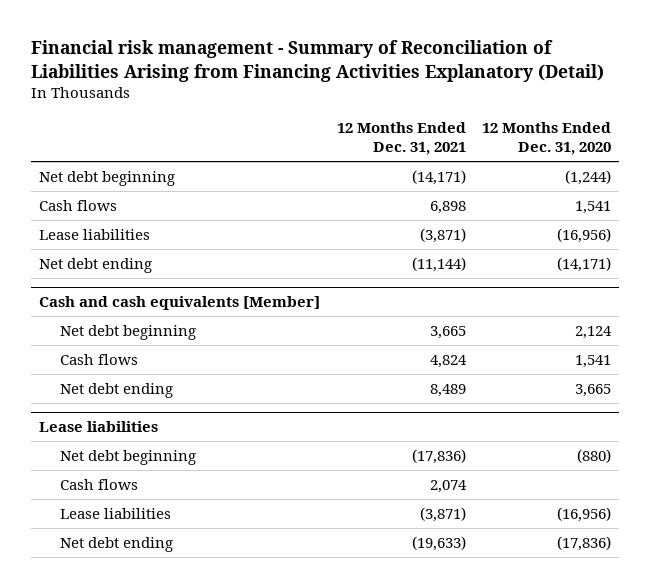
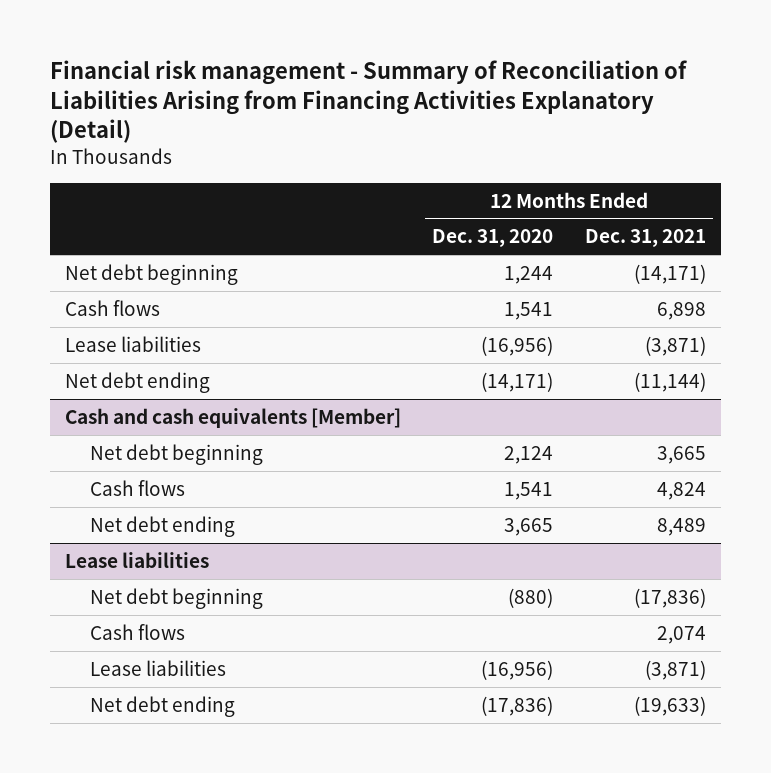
[564,169,611,185] (1,244) -> [504,265,554,284] 1,244

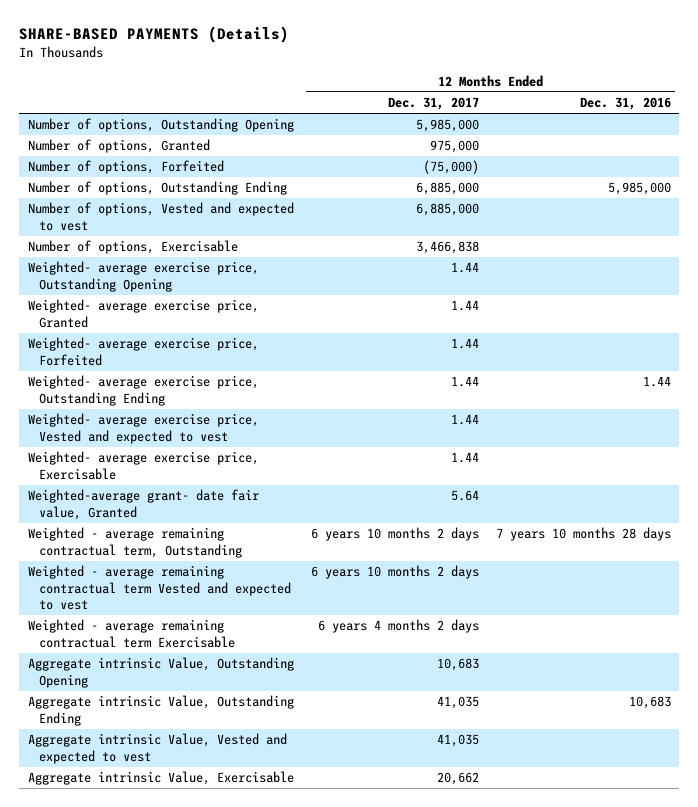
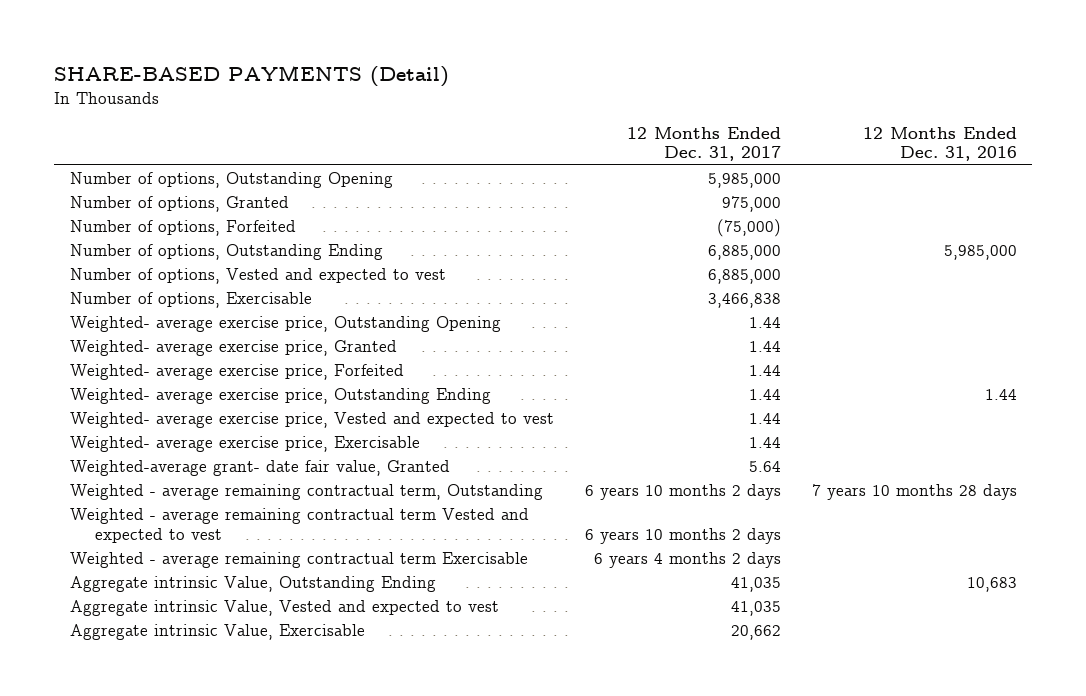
[19,26,290,44] SHARE-BASED PAYMENTS (Details) -> [54,64,450,87] SHARE-BASED PAYMENTS (Detail)
[27,657,294,688] Aggregate intrinsic Value, Outstanding Opening -> none

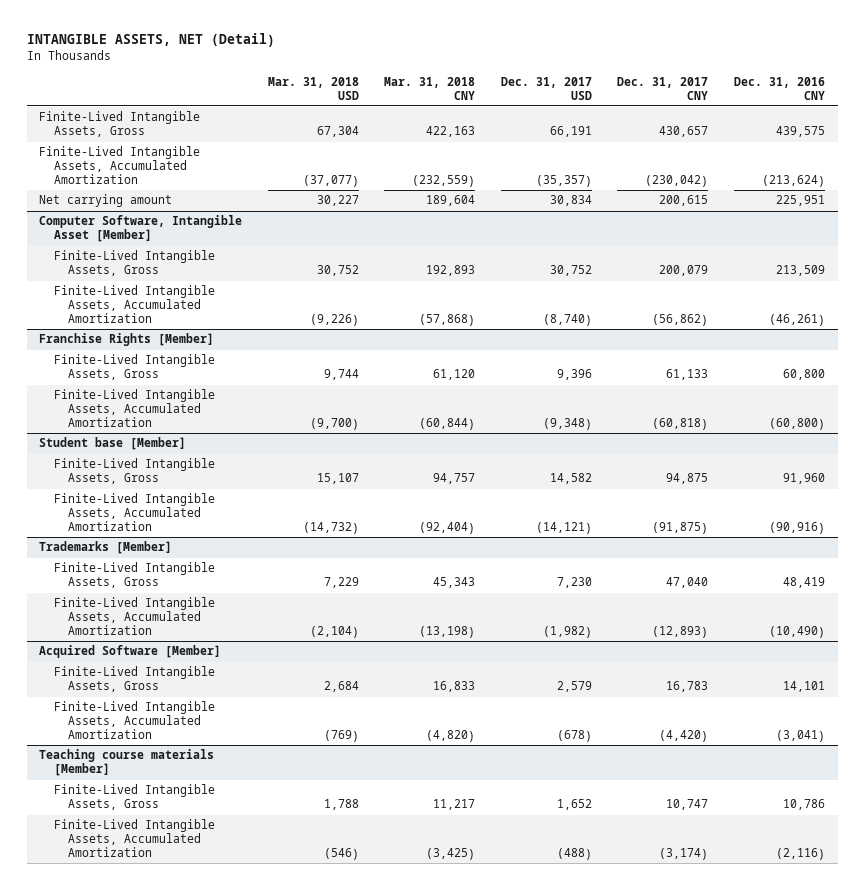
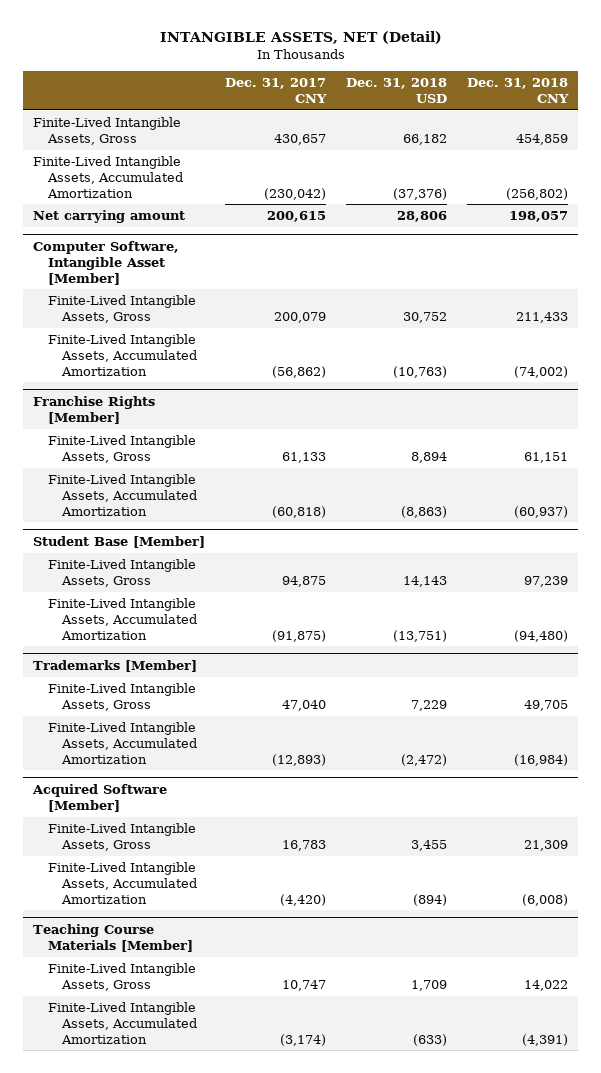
[267,76,359,100] Mar. 31, 2018 USD -> none
[384,76,476,100] Mar. 31, 2018 CNY -> none
[500,76,592,100] Dec. 31, 2017 USD -> none
[733,76,825,100] Dec. 31, 2016 CNY -> none
none -> [346,78,448,104] Dec. 31, 2018 USD
none -> [467,78,570,104] Dec. 31, 2018 CNY
[39,437,187,451] Student base [Member] -> [33,535,206,548] Student Base [Member]
[39,749,215,777] Teaching course materials [Member] -> [33,923,193,952] Teaching Course Materials [Member]

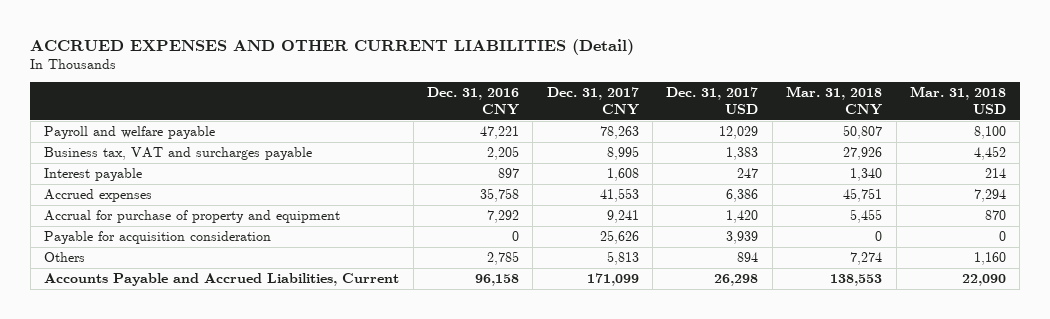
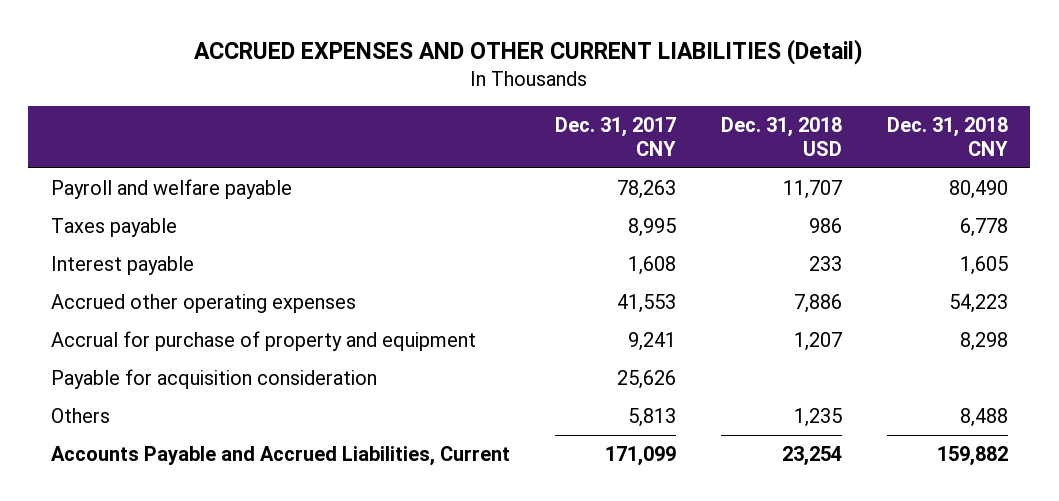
[427,87,520,115] Dec. 31, 2016 CNY -> none
[666,87,759,114] Dec. 31, 2017 USD -> none
[786,86,883,115] Mar. 31, 2018 CNY -> none
[909,86,1006,114] Mar. 31, 2018 USD -> none
none -> [720,117,842,156] Dec. 31, 2018 USD
none -> [886,117,1008,156] Dec. 31, 2018 CNY
[44,147,313,161] Business tax, VAT and surcharges payable -> [50,218,177,238] Taxes payable
[44,189,153,203] Accrued expenses -> [50,294,356,314] Accrued other operating expenses

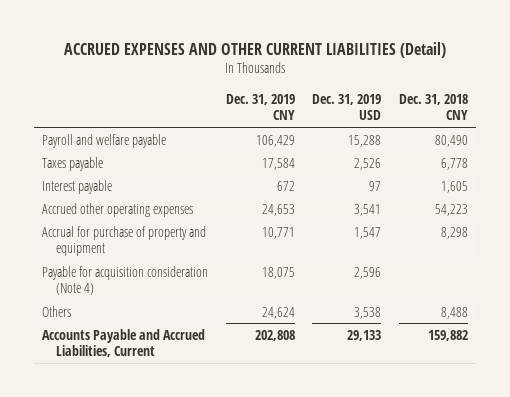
[554,117,676,156] Dec. 31, 2017 CNY -> none
[720,117,842,156] Dec. 31, 2018 USD -> none
none -> [225,93,295,121] Dec. 31, 2019 CNY
none -> [312,93,382,121] Dec. 31, 2019 USD
[50,369,377,390] Payable for acquisition consideration -> [42,265,209,296] Payable for acquisition consideration (Note 4)

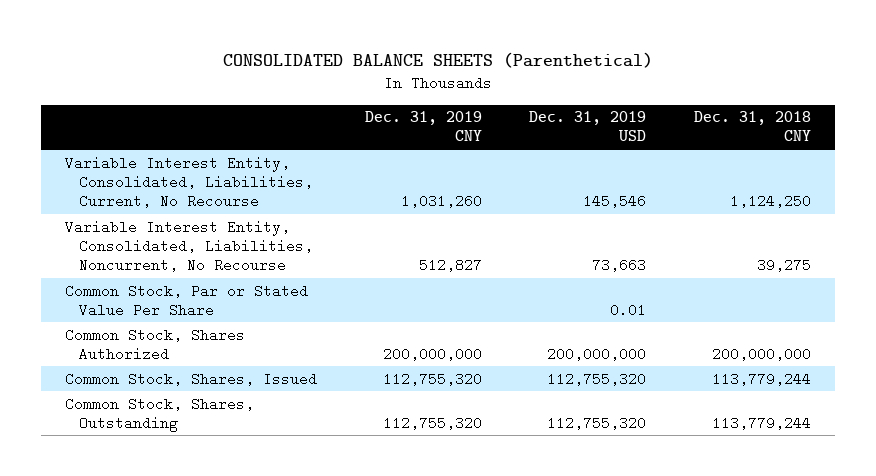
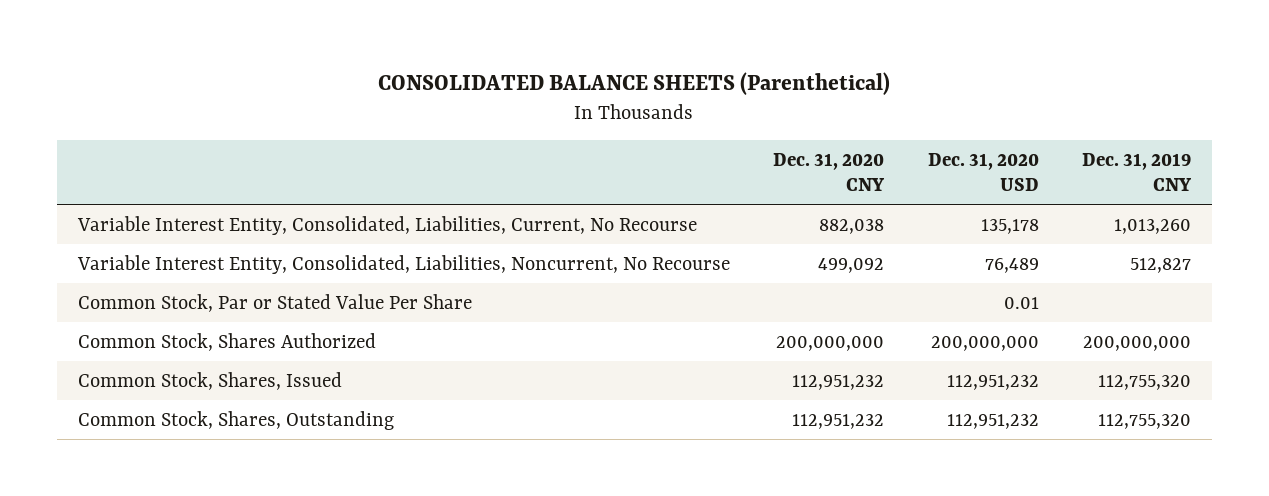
[529,111,647,142] Dec. 31, 2019 USD -> none
[693,111,811,142] Dec. 31, 2018 CNY -> none
none -> [773,152,886,192] Dec. 31, 2020 CNY
none -> [927,152,1039,192] Dec. 31, 2020 USD
[400,193,482,208] 1,031,260 -> [1113,218,1191,234] 1,013,260

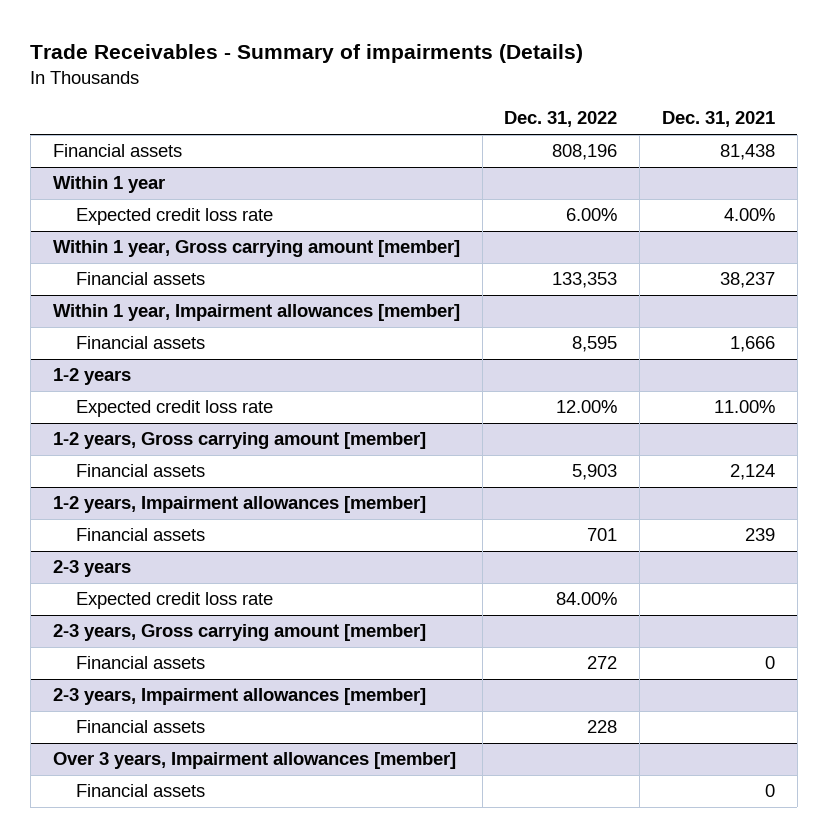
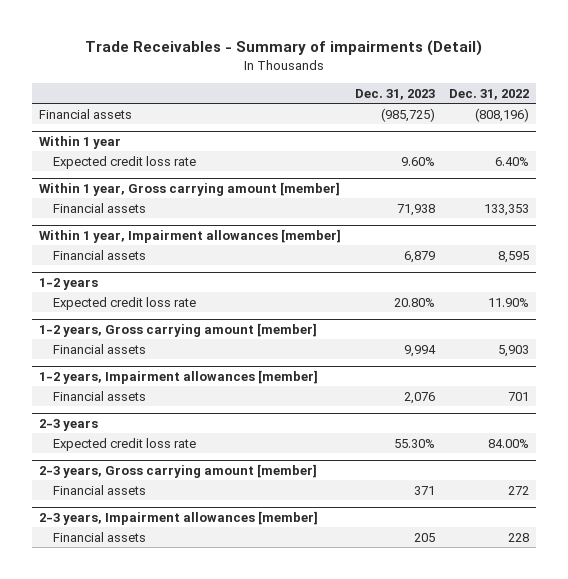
[30,43,584,63] Trade Receivables - Summary of impairments (Details) -> [84,40,482,57] Trade Receivables - Summary of impairments (Detail)
[661,111,775,128] Dec. 31, 2021 -> none
none -> [354,88,435,100] Dec. 31, 2023
[552,144,618,161] 808,196 -> [474,107,529,122] (808,196)
[566,208,618,222] 6.00% -> [494,156,529,166] 6.40%
[556,400,618,414] 12.00% -> [487,297,529,307] 11.90%
[52,752,456,770] Over 3 years, Impairment allowances [member] -> none
[76,784,206,798] Financial assets -> none

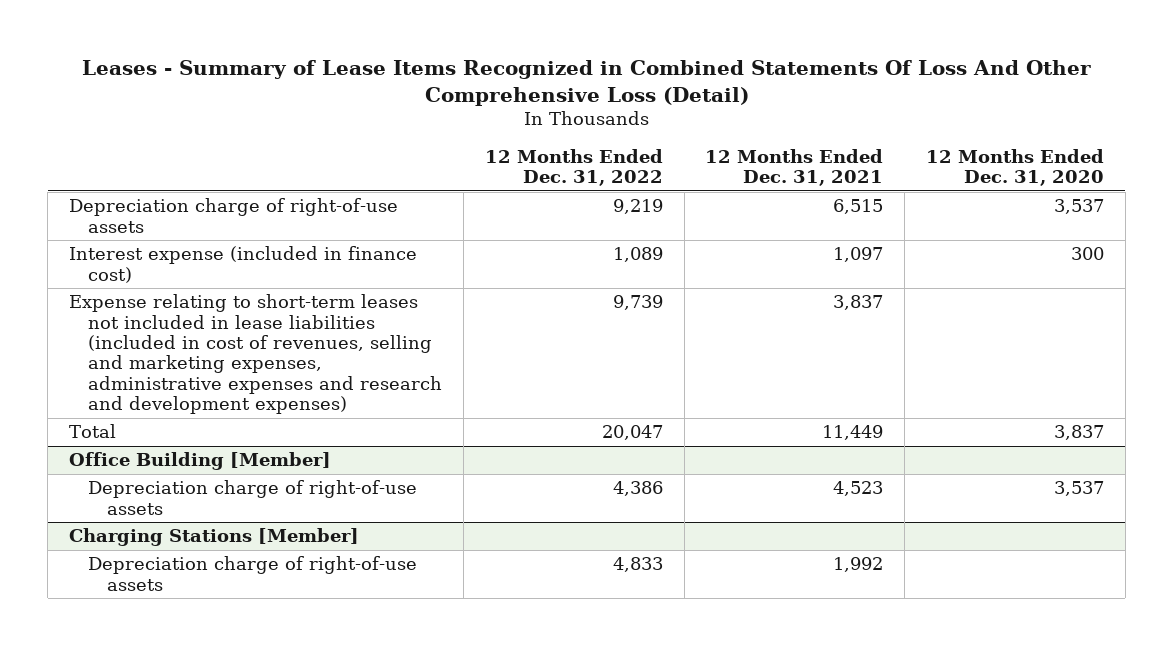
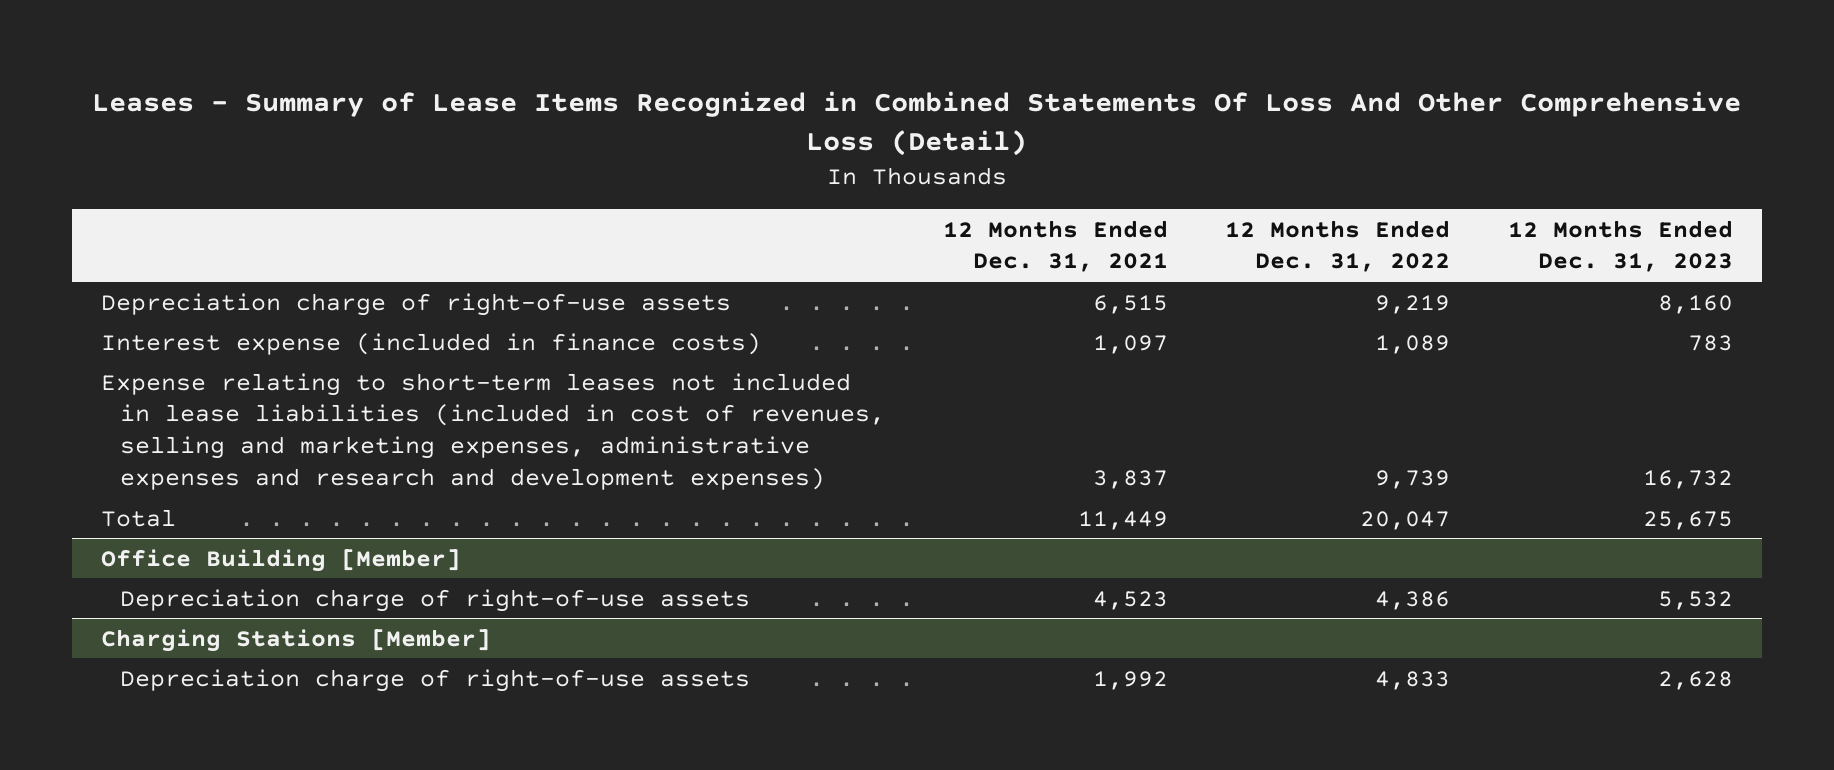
[926,148,1105,187] 12 Months Ended Dec. 31, 2020 -> none
none -> [1508,219,1734,273] 12 Months Ended Dec. 31, 2023
[69,246,418,283] Interest expense (included in finance cost) -> [100,332,761,355] Interest expense (included in finance costs)

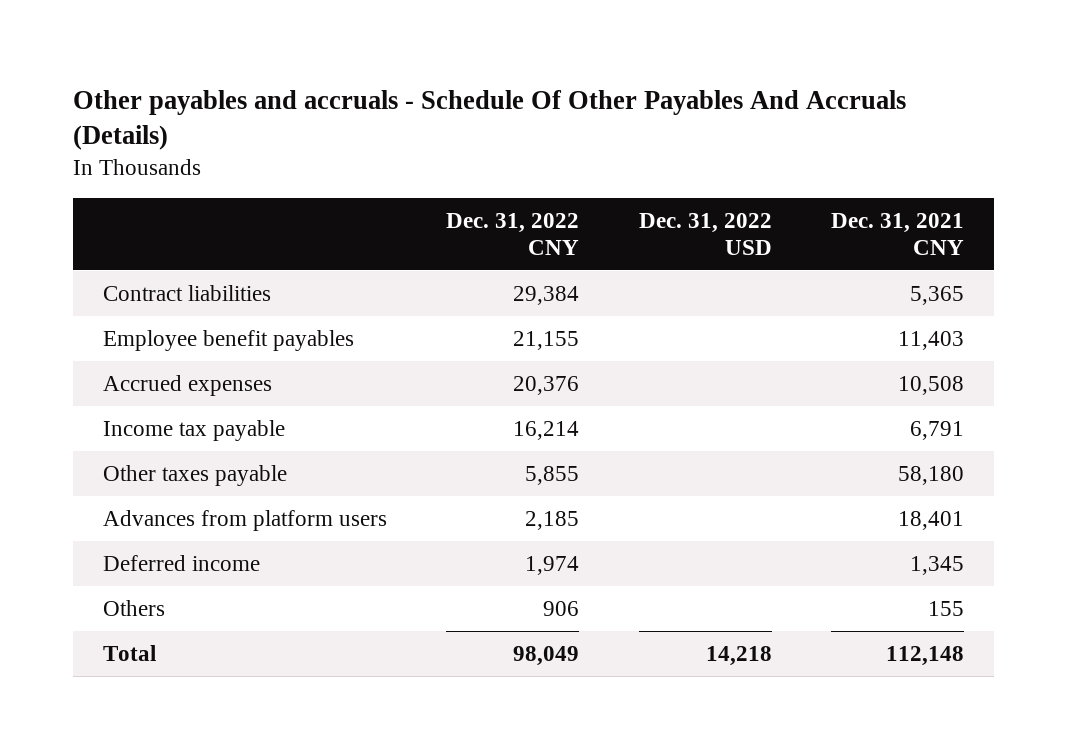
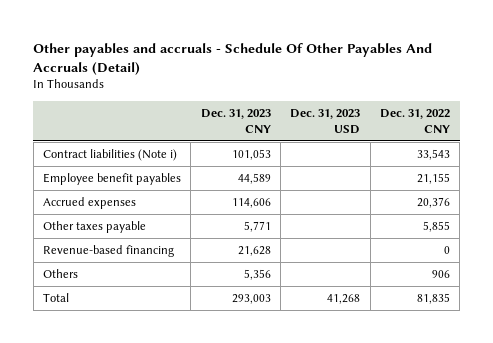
[72,89,906,151] Other payables and accruals - Schedule Of Other Payables And Accruals (Details) -> [33,42,433,75] Other payables and accruals - Schedule Of Other Payables And Accruals (Detail)
[638,213,772,255] Dec. 31, 2022 USD -> none
[831,213,965,255] Dec. 31, 2021 CNY -> none
none -> [200,108,271,133] Dec. 31, 2023 CNY
none -> [290,108,361,134] Dec. 31, 2023 USD
[102,284,271,301] Contract liabilities -> [43,149,178,162] Contract liabilities (Note i)
[513,285,580,305] 29,384 -> [416,149,450,161] 33,543
[102,419,285,441] Income tax payable -> none
[102,509,387,531] Advances from platform users -> none
[102,554,260,571] Deferred income -> none
none -> [43,245,175,258] Revenue-based financing
[513,645,580,666] 98,049 -> [416,293,450,305] 81,835

